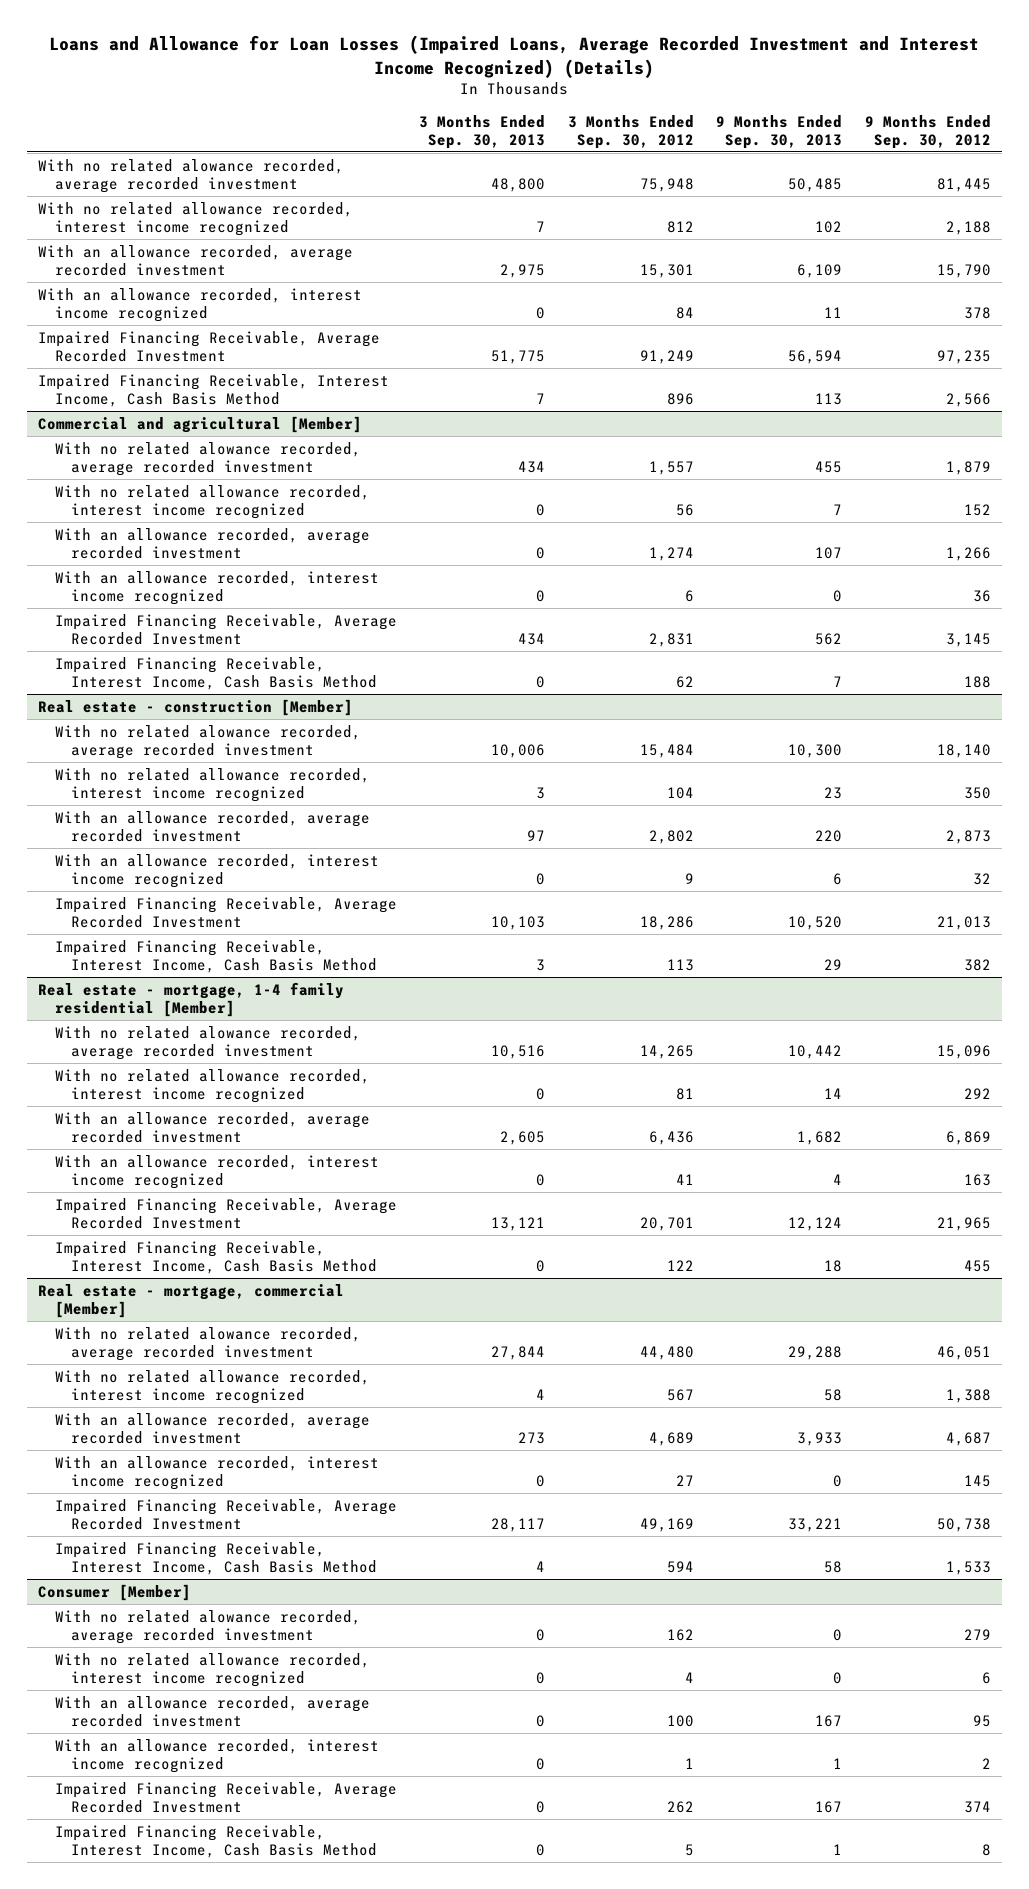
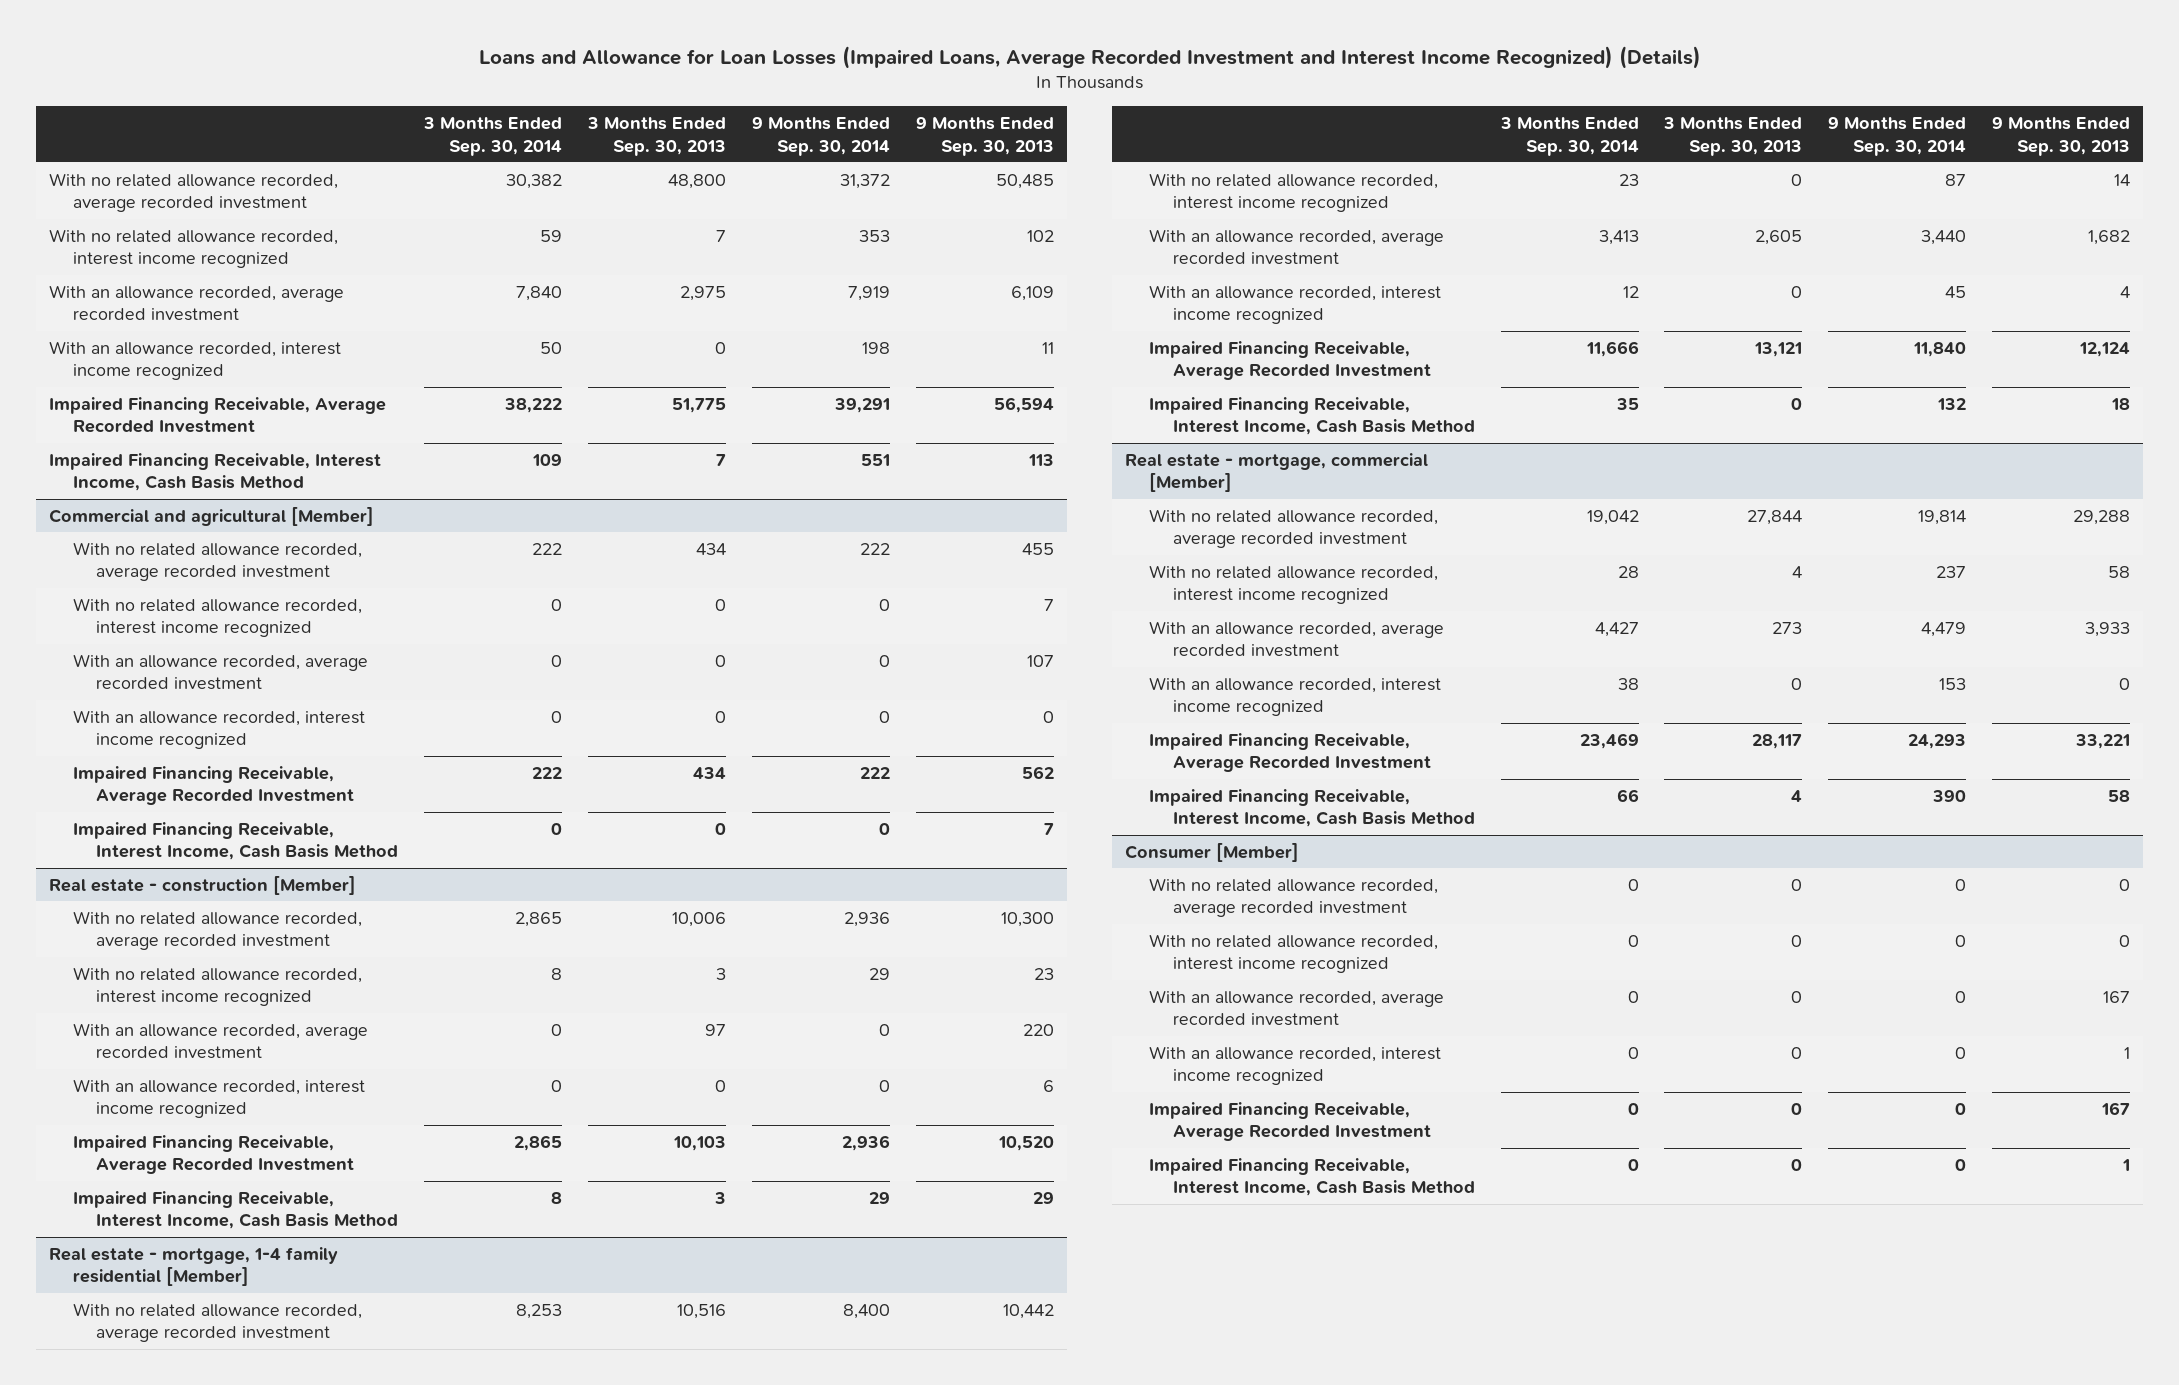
[567,114,694,149] 3 Months Ended Sep. 30, 2012 -> none
[864,114,991,149] 9 Months Ended Sep. 30, 2012 -> none
none -> [423,116,563,156] 3 Months Ended Sep. 30, 2014
none -> [752,116,891,156] 9 Months Ended Sep. 30, 2014
[38,158,345,193] With no related alowance recorded, average recorded investment -> [48,172,338,213] With no related allowance recorded, average recorded investment
[54,441,361,476] With no related alowance recorded, average recorded investment -> [72,541,362,582] With no related allowance recorded, average recorded investment
[54,724,361,759] With no related alowance recorded, average recorded investment -> [72,910,362,951] With no related allowance recorded, average recorded investment
[54,1025,361,1060] With no related alowance recorded, average recorded investment -> [72,1302,362,1343] With no related allowance recorded, average recorded investment
[54,1326,361,1361] With no related alowance recorded, average recorded investment -> [1148,508,1438,549] With no related allowance recorded, average recorded investment
[54,1609,361,1644] With no related alowance recorded, average recorded investment -> [1148,877,1438,918] With no related allowance recorded, average recorded investment

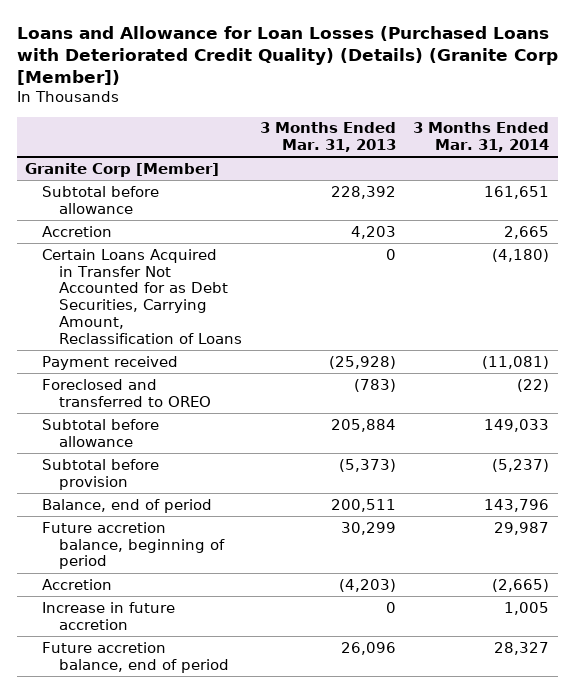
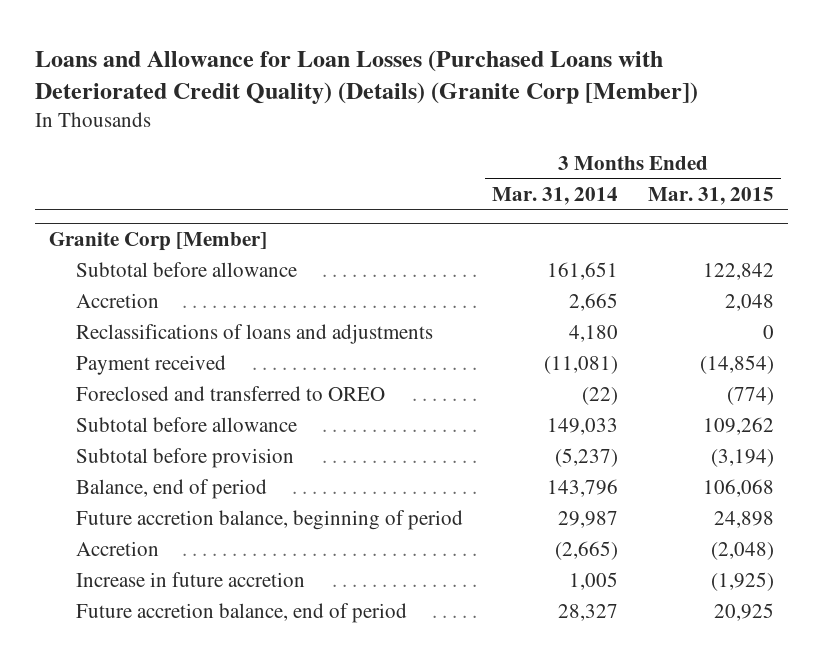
[259,122,396,153] 3 Months Ended Mar. 31, 2013 -> none
none -> [647,187,774,206] Mar. 31, 2015
[42,248,243,345] Certain Loans Acquired in Transfer Not Accounted for as Debt Securities, Carrying Amount, Reclassification of Loans -> none
none -> [75,324,433,345] Reclassifications of loans and adjustments

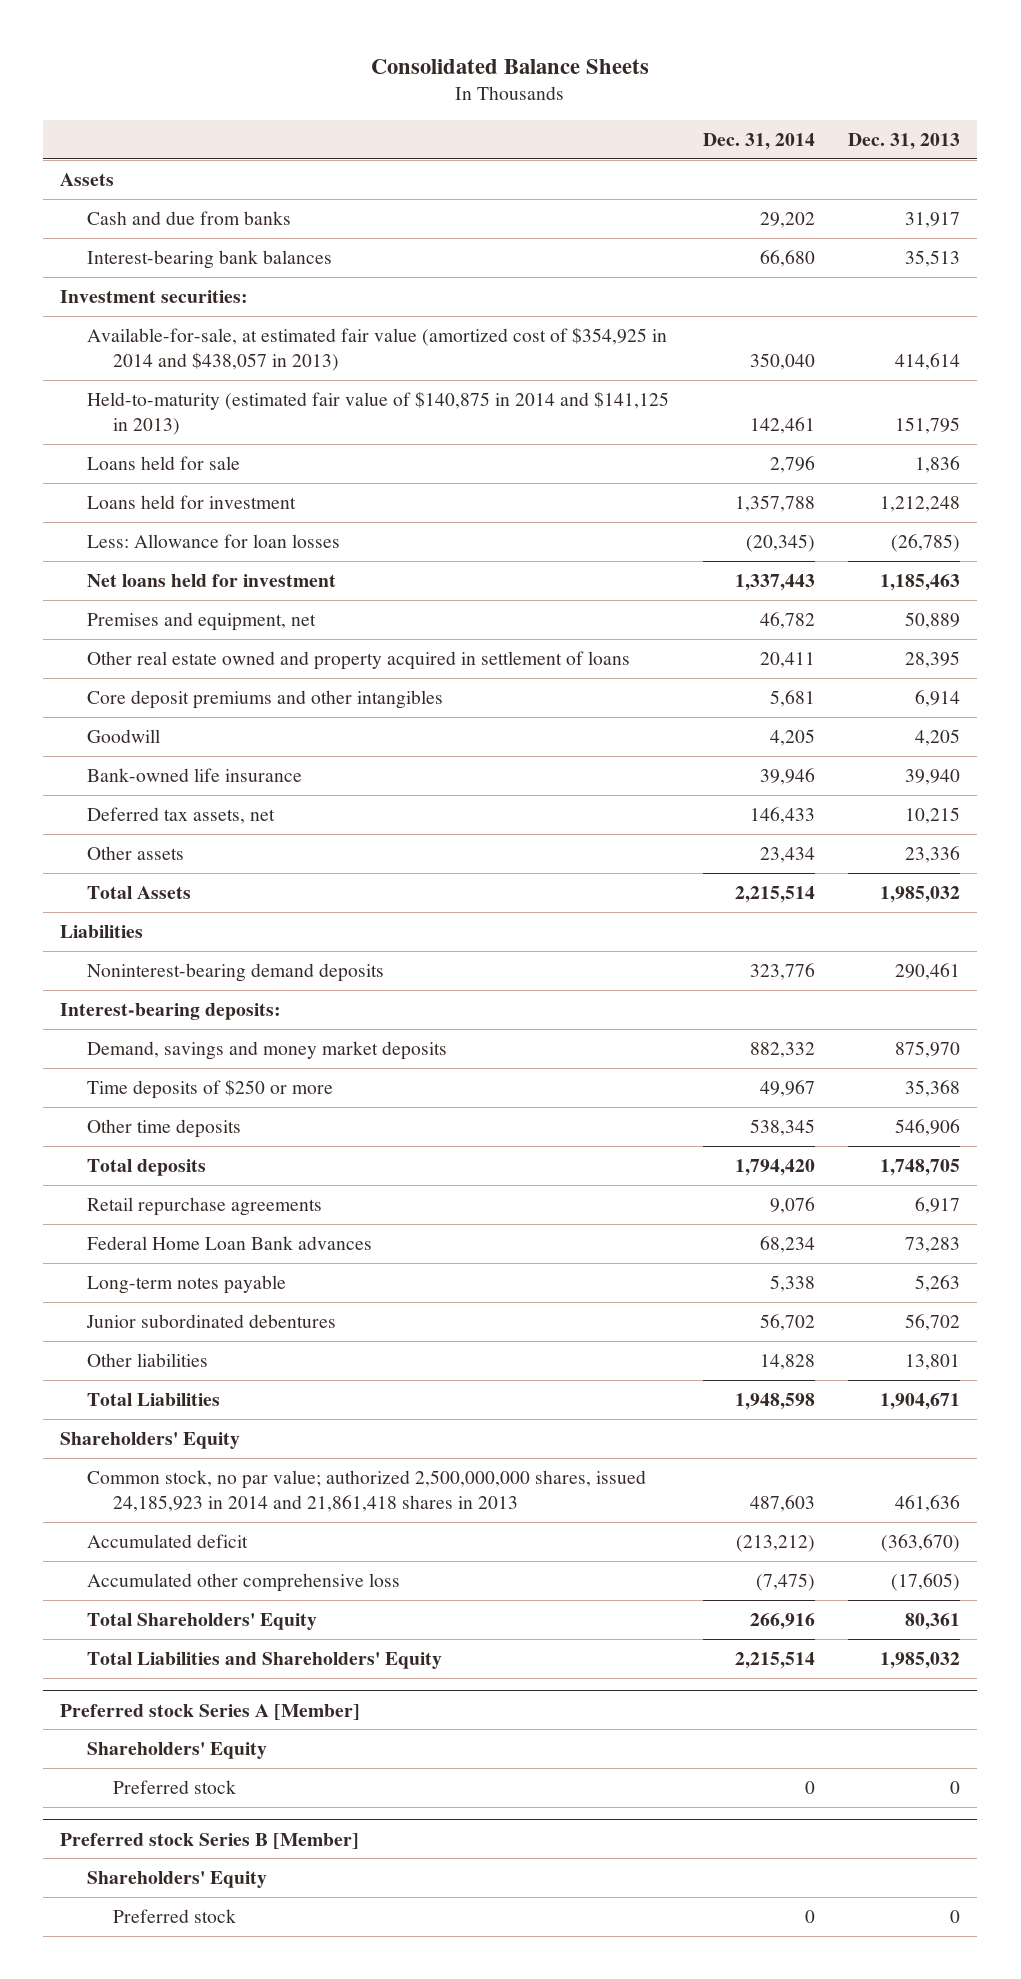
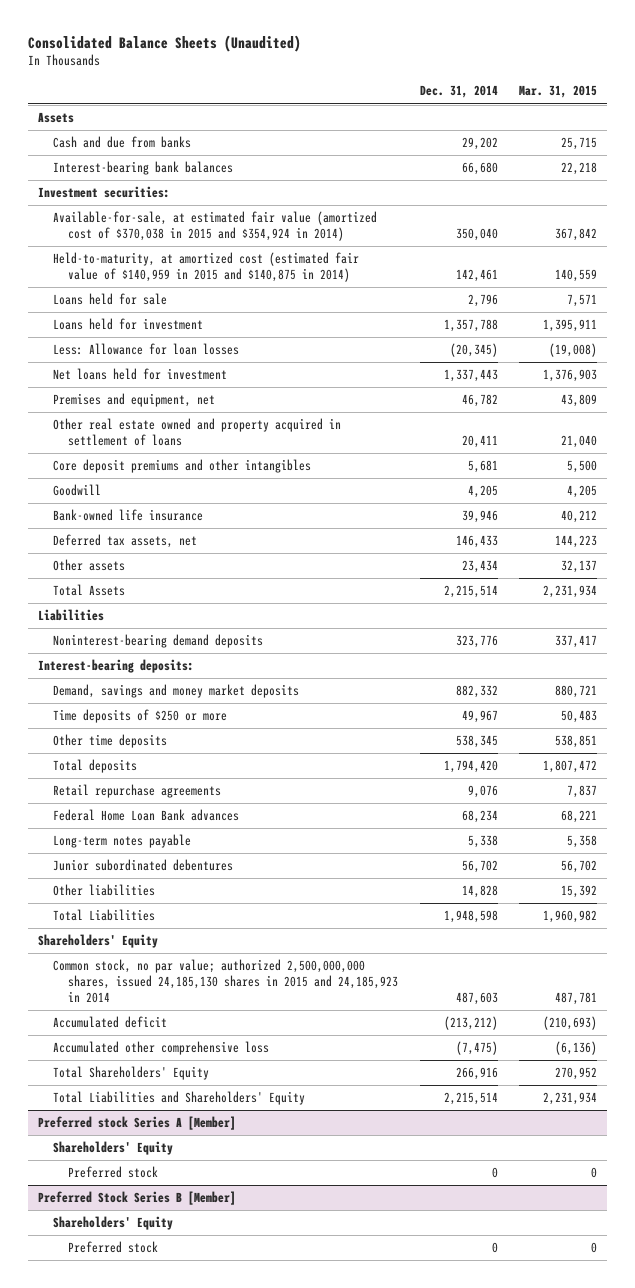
[371,58,650,74] Consolidated Balance Sheets -> [27,34,301,52] Consolidated Balance Sheets (Unaudited)
[848,132,961,150] Dec. 31, 2013 -> none
none -> [518,85,597,99] Mar. 31, 2015
[86,326,667,372] Available-for-sale, at estimated fair value (amortized cost of $354,925 in 2014 and $438,057 in 2013) -> [53,211,378,242] Available-for-sale, at estimated fair value (amortized cost of $370,038 in 2015 and $354,924 in 2014)
[86,390,669,436] Held-to-maturity (estimated fair value of $140,875 in 2014 and $141,125 in 2013) -> [53,252,360,283] Held-to-maturity, at amortized cost (estimated fair value of $140,959 in 2015 and $140,875 in 2014)
[86,1469,646,1513] Common stock, no par value; authorized 2,500,000,000 shares, issued 24,185,923 in 2014 and 21,861,418 shares in 2013 -> [53,959,399,1004] Common stock, no par value; authorized 2,500,000,000 shares, issued 24,185,130 shares in 2015 and 24,185,923 in 2014
[60,1832,360,1849] Preferred stock Series B [Member] -> [38,1191,237,1206] Preferred Stock Series B [Member]

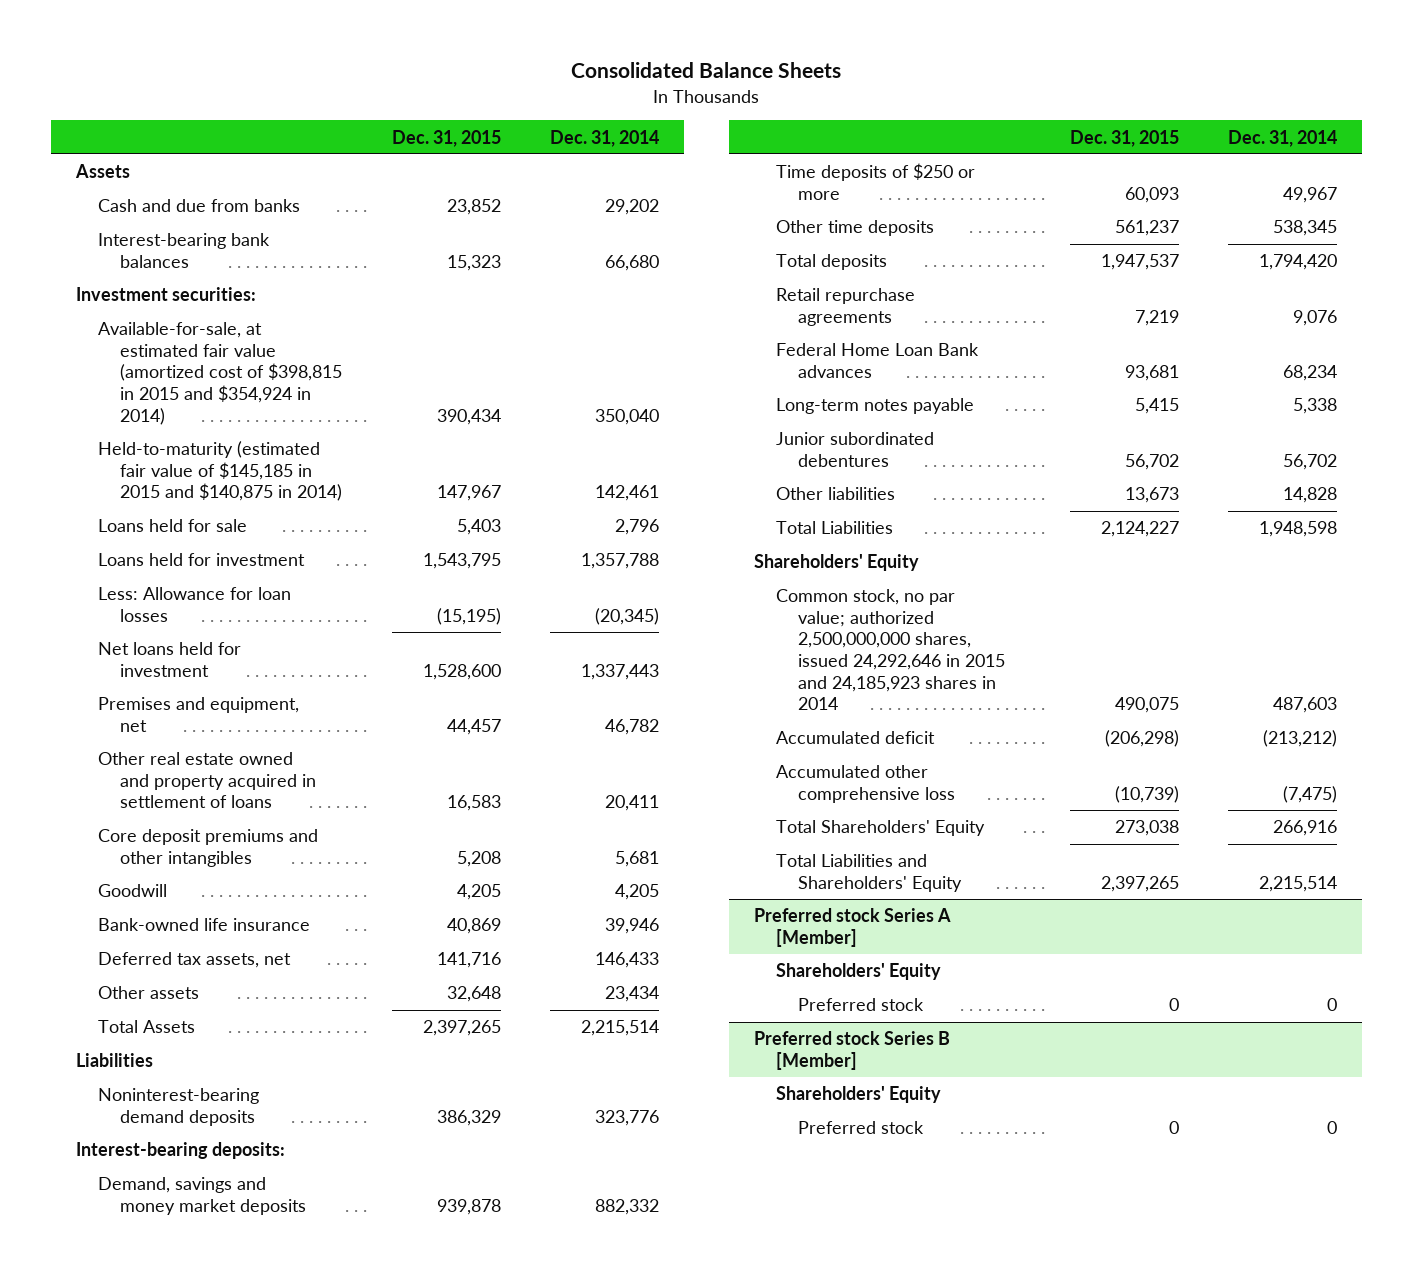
[27,34,301,52] Consolidated Balance Sheets (Unaudited) -> [571,62,842,79] Consolidated Balance Sheets
[518,85,597,99] Mar. 31, 2015 -> none
none -> [391,129,501,147] Dec. 31, 2015
[53,211,378,242] Available-for-sale, at estimated fair value (amortized cost of $370,038 in 2015 and $354,924 in 2014) -> [97,322,342,425] Available-for-sale, at estimated fair value (amortized cost of $398,815 in 2015 and $354,924 in 2014)
[53,252,360,283] Held-to-maturity, at amortized cost (estimated fair value of $140,959 in 2015 and $140,875 in 2014) -> [97,441,342,502] Held-to-maturity (estimated fair value of $145,185 in 2015 and $140,875 in 2014)
[53,959,399,1004] Common stock, no par value; authorized 2,500,000,000 shares, issued 24,185,130 shares in 2015 and 24,185,923 in 2014 -> [775,589,1005,711] Common stock, no par value; authorized 2,500,000,000 shares, issued 24,292,646 in 2015 and 24,185,923 shares in 2014
[38,1191,237,1206] Preferred Stock Series B [Member] -> [753,1031,950,1070] Preferred stock Series B [Member]

